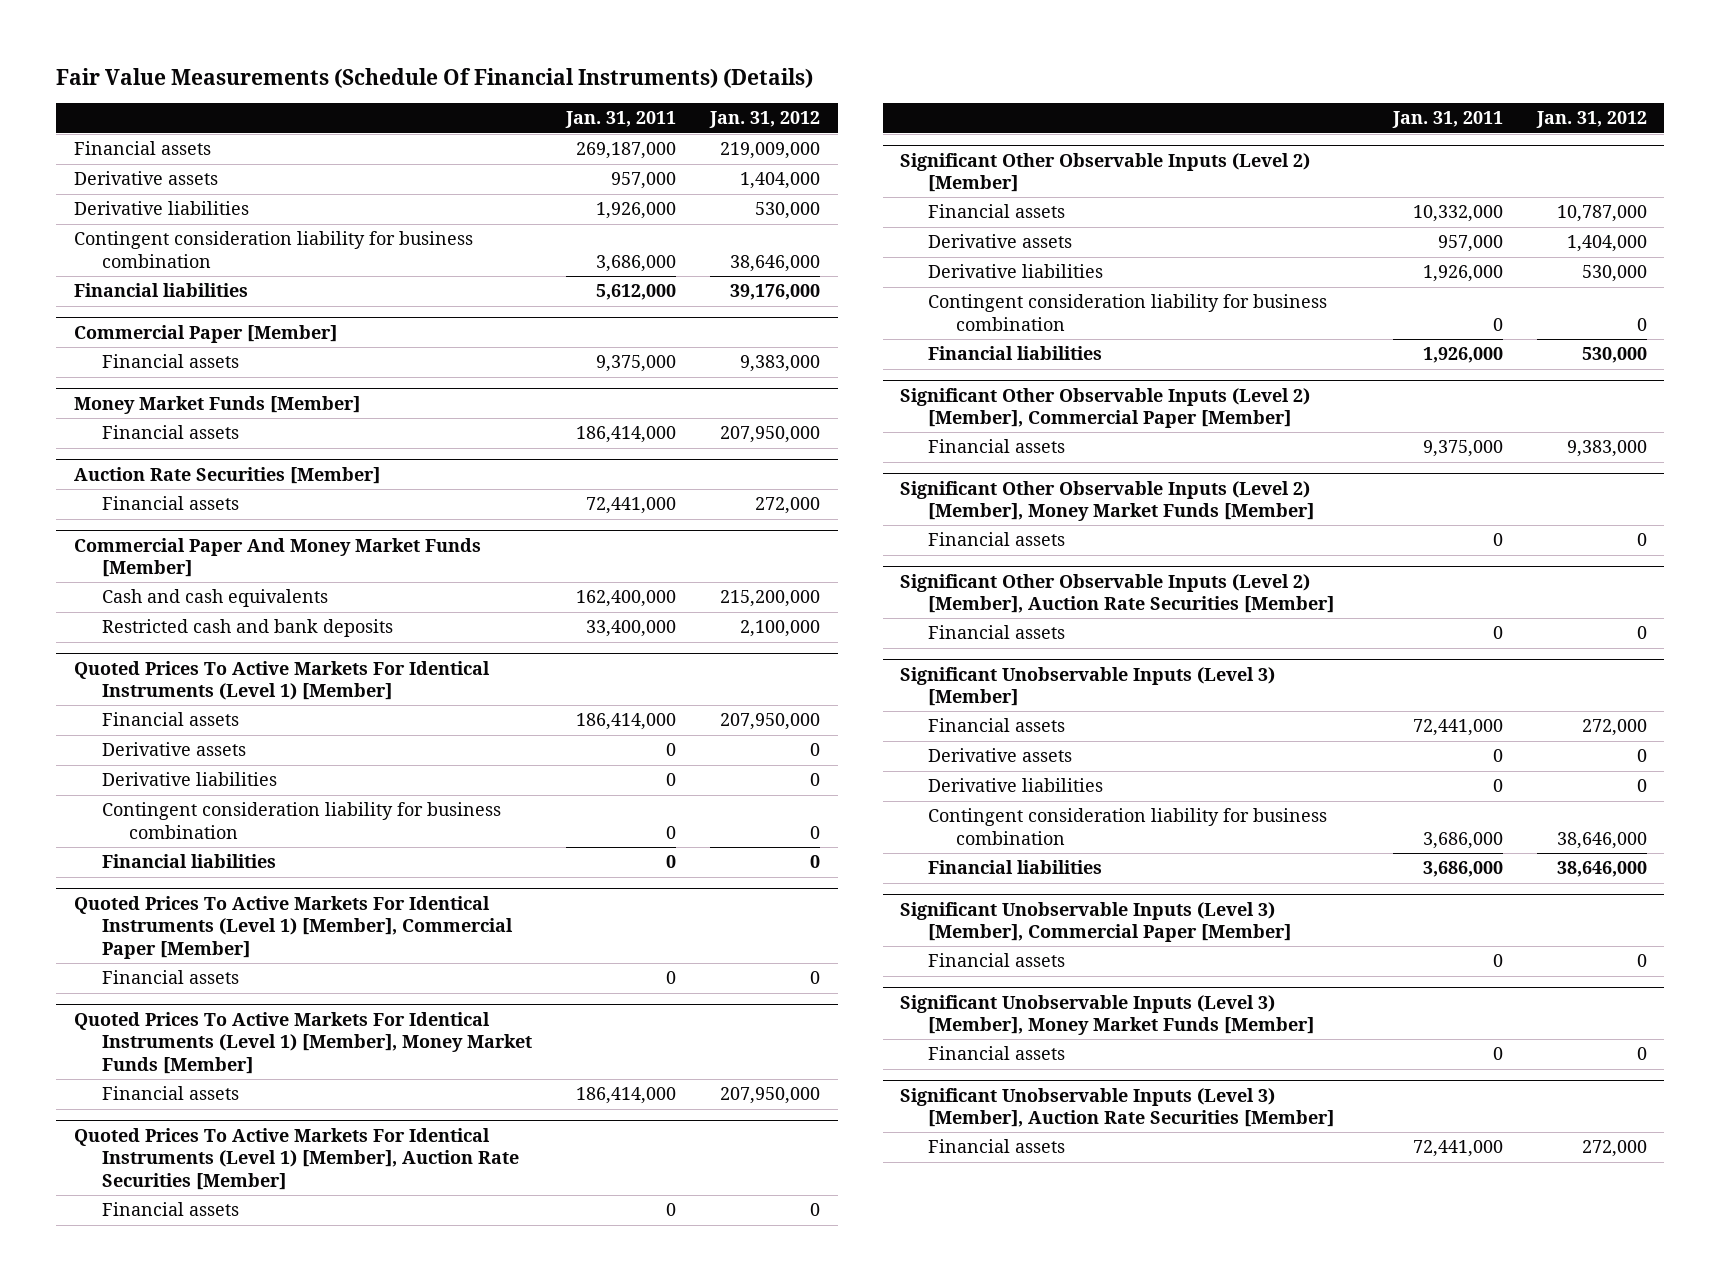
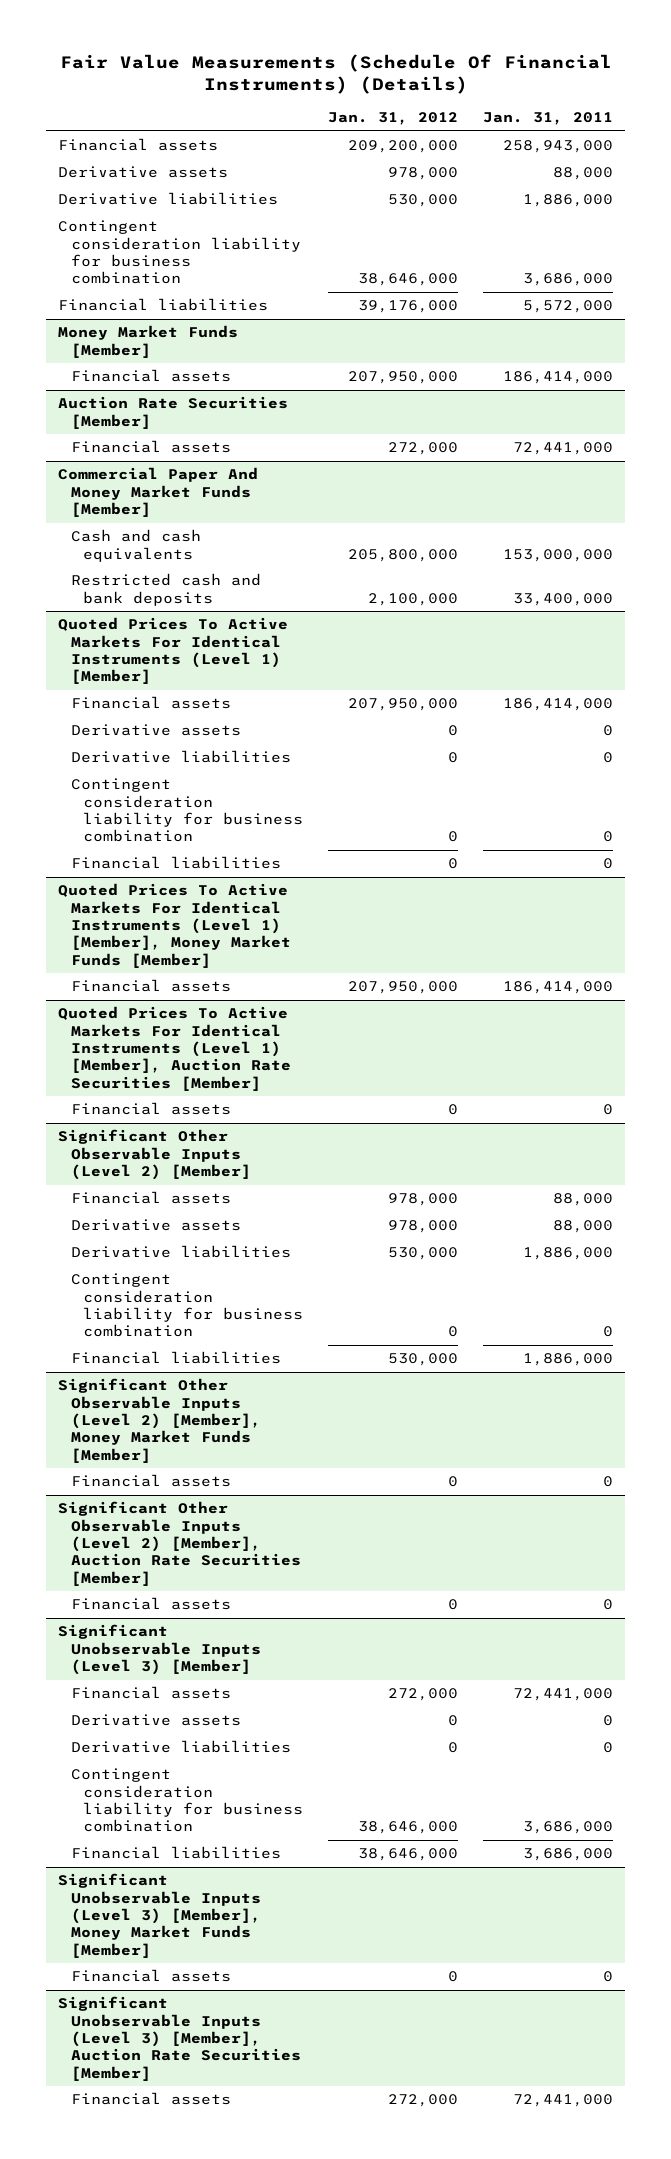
[575,142,676,160] 269,187,000 -> [503,140,614,154] 258,943,000
[720,142,821,160] 219,009,000 -> [348,140,459,154] 209,200,000
[610,172,676,190] 957,000 -> [553,167,614,181] 88,000
[740,172,821,190] 1,404,000 -> [388,167,459,181] 978,000
[595,202,676,220] 1,926,000 -> [523,194,614,208] 1,886,000
[73,324,337,343] Commercial Paper [Member] -> none
[101,354,239,369] Financial assets -> none
[595,284,676,301] 5,612,000 -> [523,300,614,314] 5,572,000
[575,590,676,608] 162,400,000 -> [503,548,614,562] 153,000,000
[720,590,821,608] 215,200,000 -> [348,548,459,562] 205,800,000
[73,895,513,959] Quoted Prices To Active Markets For Identical Instruments (Level 1) [Member], Commercial Paper [Member] -> none
[101,970,239,985] Financial assets -> none
[1412,205,1503,223] 10,332,000 -> [553,1193,614,1207] 88,000
[1557,205,1648,223] 10,787,000 -> [388,1193,459,1207] 978,000
[1437,235,1503,253] 957,000 -> [553,1220,614,1234] 88,000
[1567,235,1648,253] 1,404,000 -> [388,1220,459,1234] 978,000
[1422,265,1503,283] 1,926,000 -> [523,1247,614,1261] 1,886,000
[900,387,1311,429] Significant Other Observable Inputs (Level 2) [Member], Commercial Paper [Member] -> none
[928,439,1066,454] Financial assets -> none
[1422,347,1503,364] 1,926,000 -> [523,1353,614,1367] 1,886,000
[900,901,1292,943] Significant Unobservable Inputs (Level 3) [Member], Commercial Paper [Member] -> none
[928,953,1066,968] Financial assets -> none

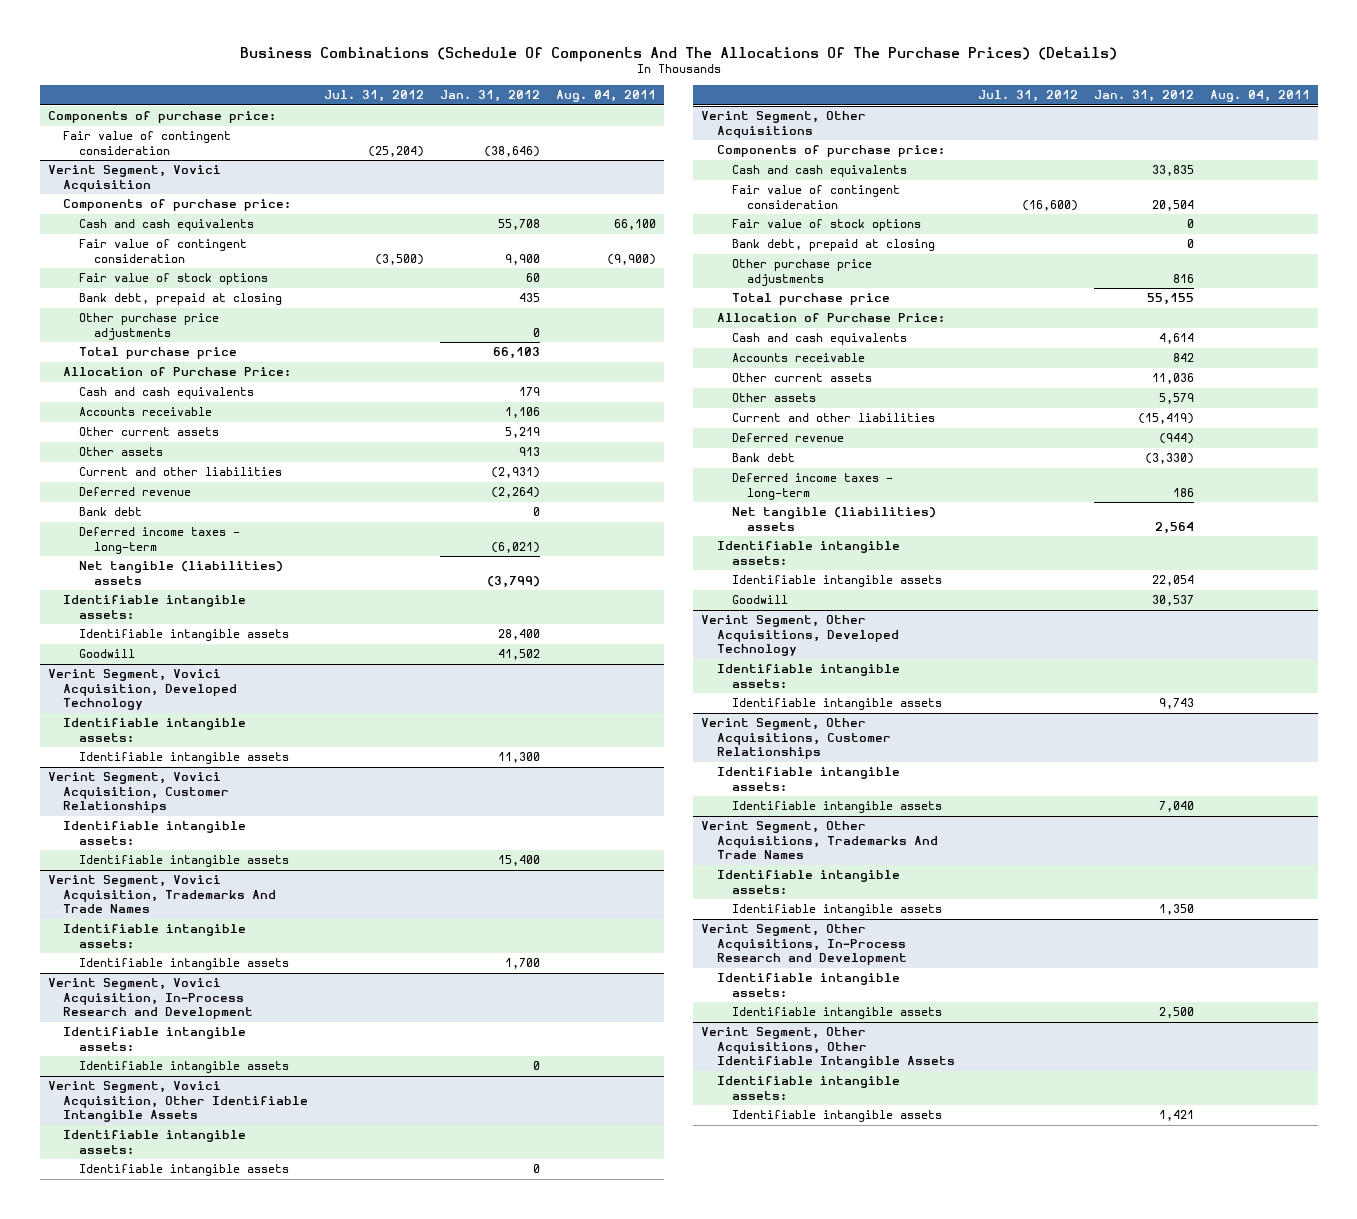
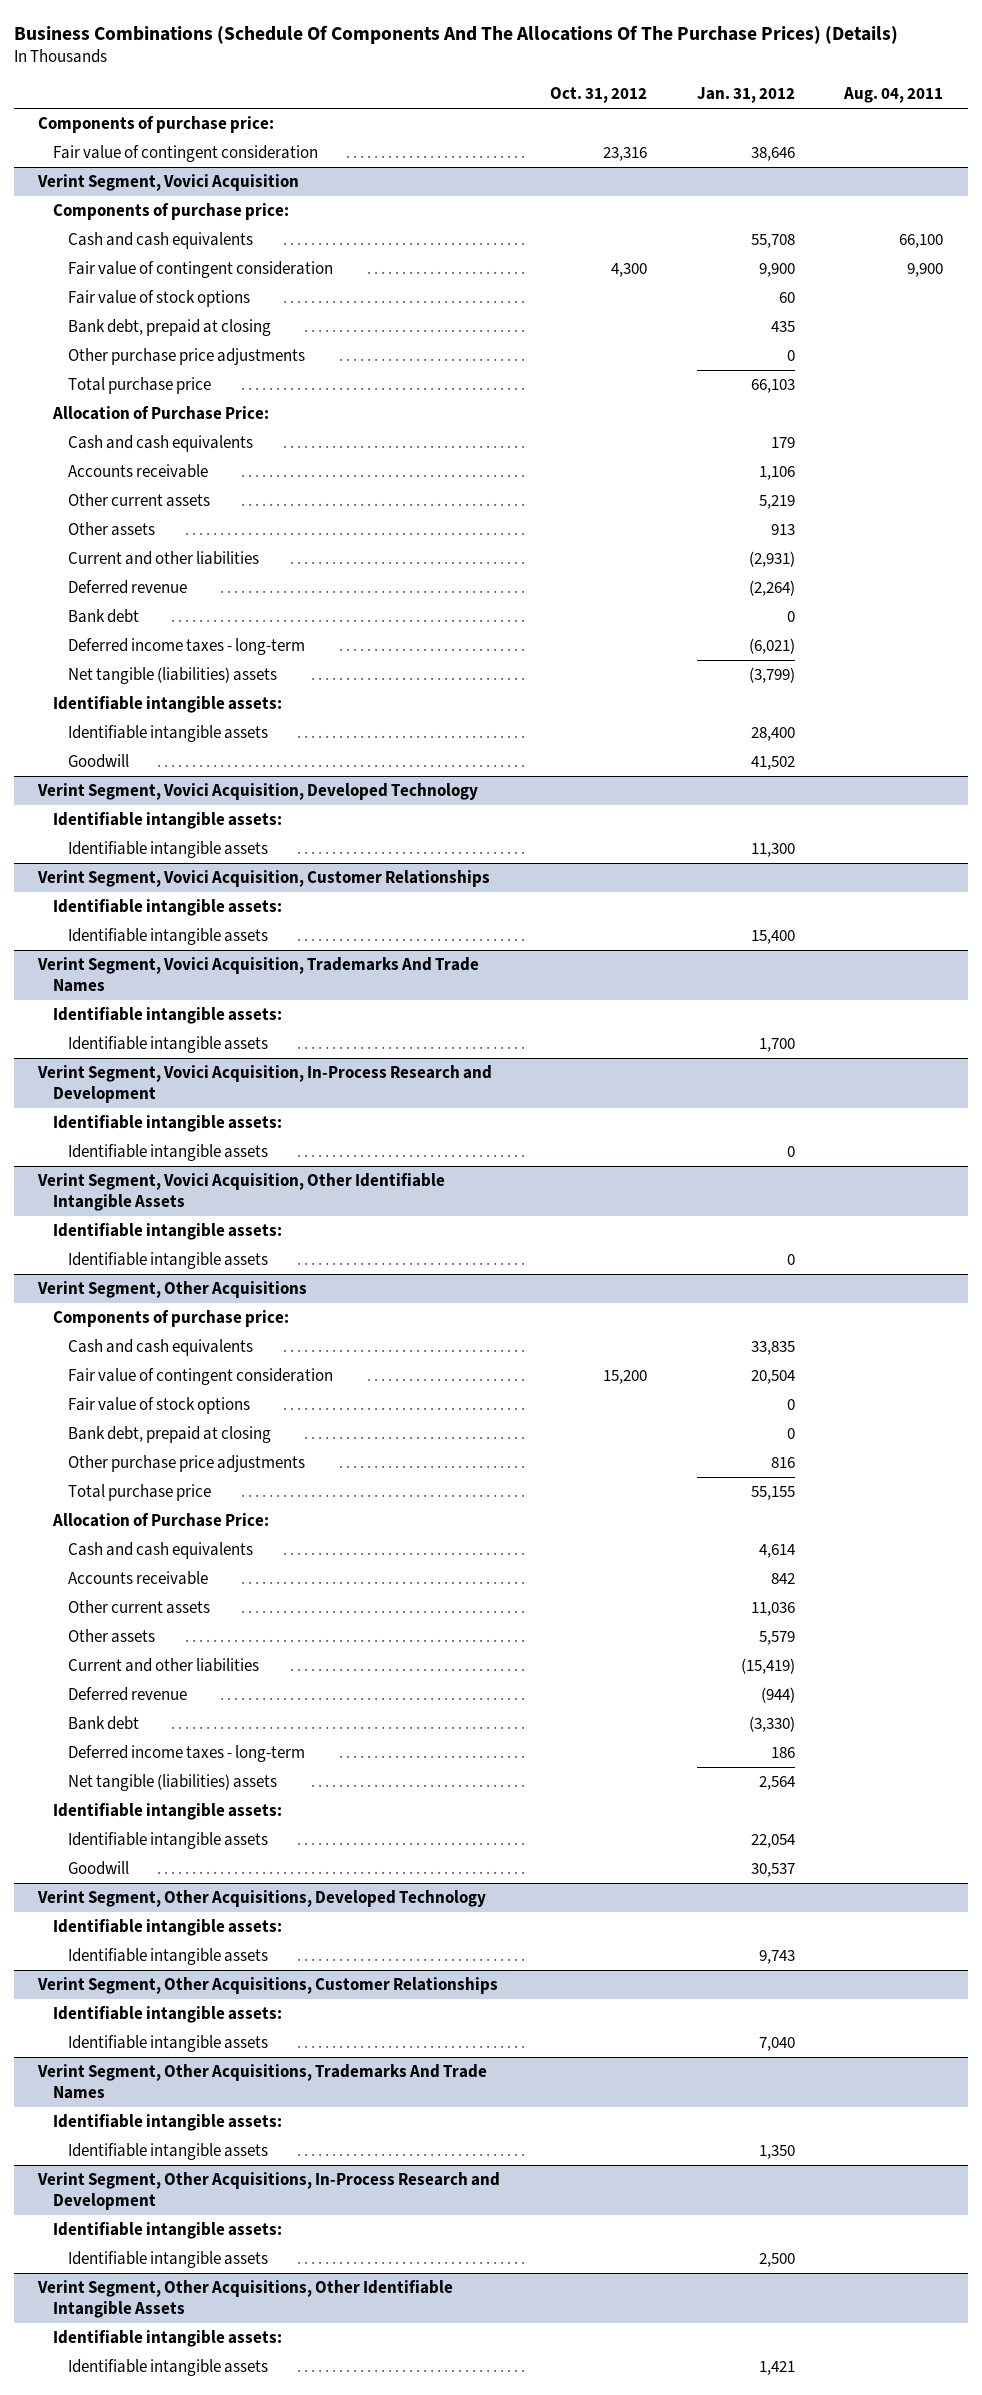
[324,90,425,103] Jul. 31, 2012 -> none
none -> [550,87,648,104] Oct. 31, 2012
[484,145,541,157] (38,646) -> [750,146,795,161] 38,646
[607,253,657,265] (9,900) -> [907,262,944,277] 9,900

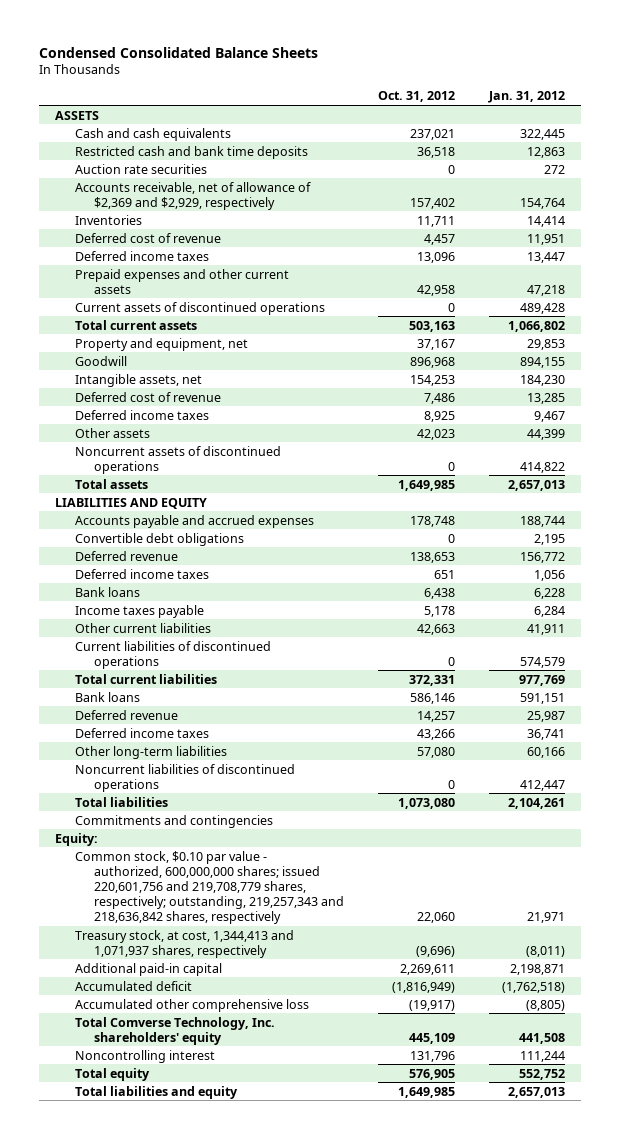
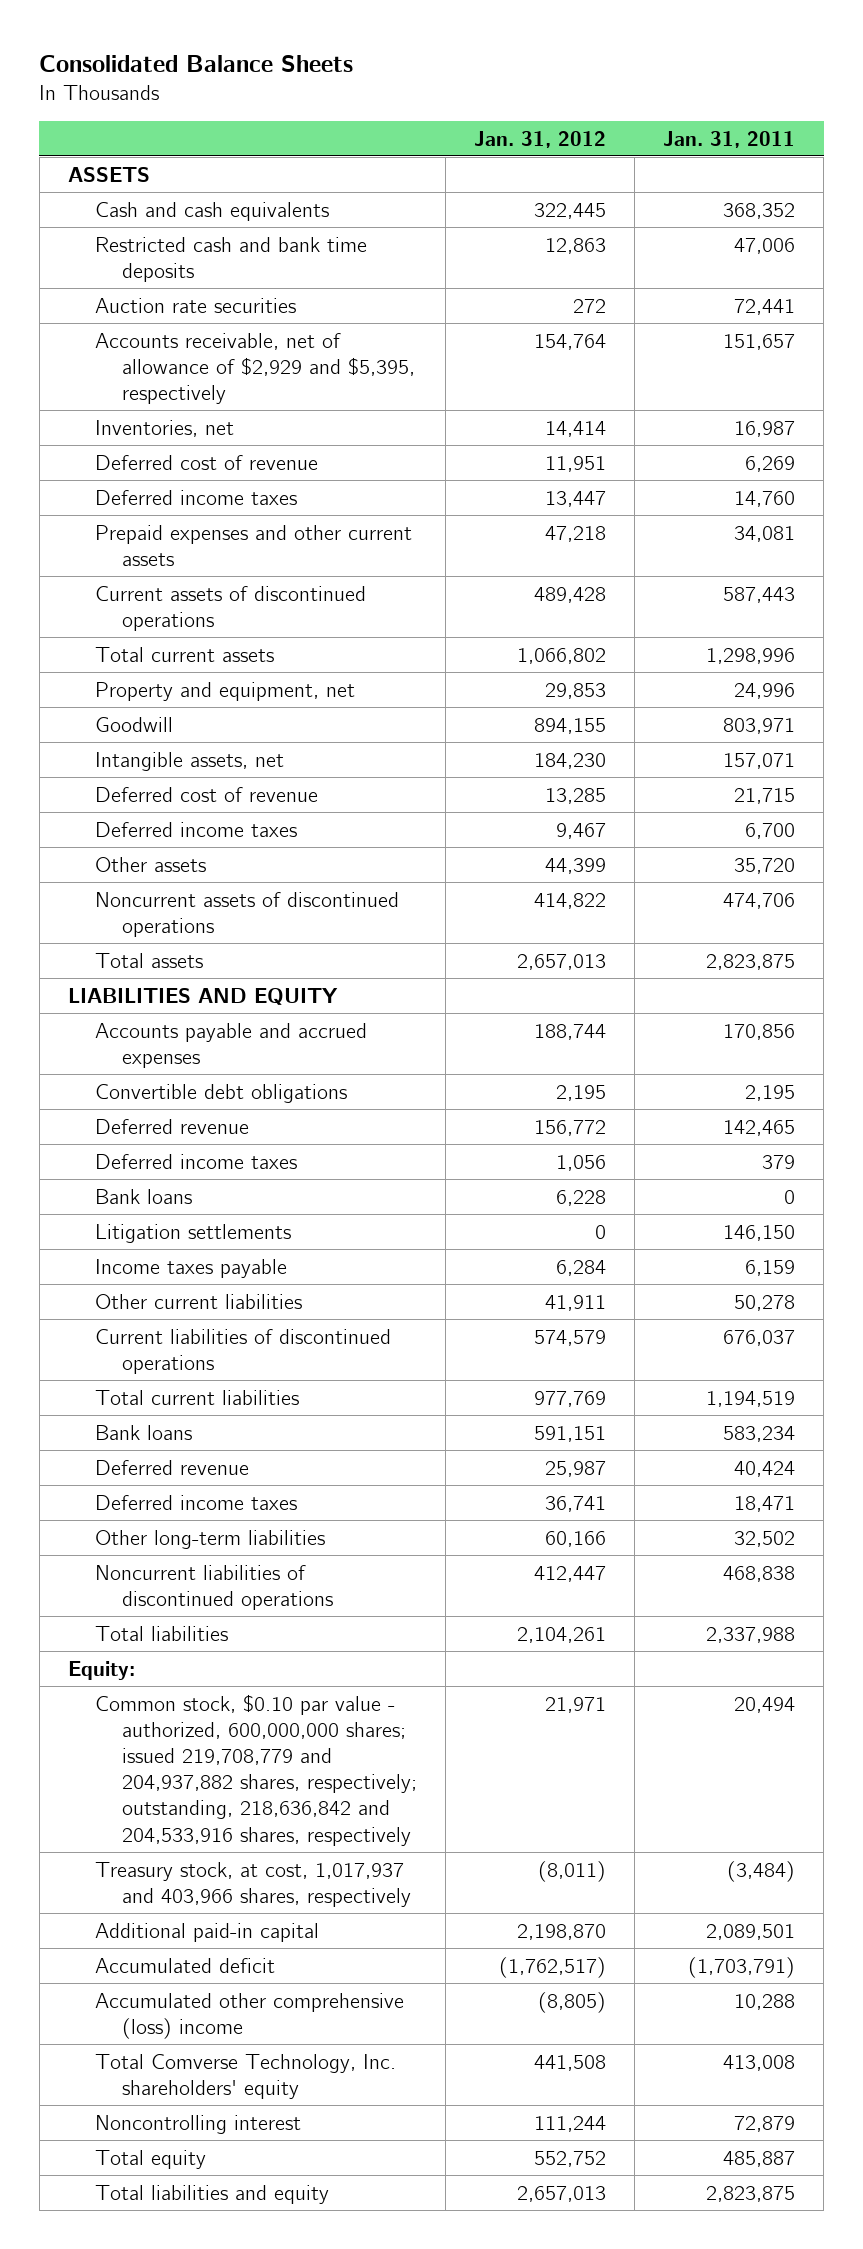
[38,46,318,58] Condensed Consolidated Balance Sheets -> [39,54,354,72] Consolidated Balance Sheets
[377,91,455,103] Oct. 31, 2012 -> none
none -> [663,130,796,148] Jan. 31, 2011
[74,181,311,210] Accounts receivable, net of allowance of $2,369 and $2,929, respectively -> [94,332,415,404] Accounts receivable, net of allowance of $2,929 and $5,395, respectively
[74,214,142,225] Inventories -> [94,419,234,437] Inventories, net
none -> [94,1223,291,1243] Litigation settlements
[74,814,273,828] Commitments and contingencies -> none
[74,850,345,924] Common stock, $0.10 par value - authorized, 600,000,000 shares; issued 220,601,756 and 219,708,779 shares, respectively; outstanding, 219,257,343 and 218,636,842 shares, respectively -> [94,1693,417,1846] Common stock, $0.10 par value - authorized, 600,000,000 shares; issued 219,708,779 and 204,937,882 shares, respectively; outstanding, 218,636,842 and 204,533,916 shares, respectively
[74,929,294,958] Treasury stock, at cost, 1,344,413 and 1,071,937 shares, respectively -> [94,1861,411,1907] Treasury stock, at cost, 1,017,937 and 403,966 shares, respectively
[509,963,565,975] 2,198,871 -> [516,1923,606,1940] 2,198,870
[501,981,565,993] (1,762,518) -> [498,1956,606,1978] (1,762,517)
[74,998,309,1012] Accumulated other comprehensive loss -> [94,1992,404,2039] Accumulated other comprehensive (loss) income

